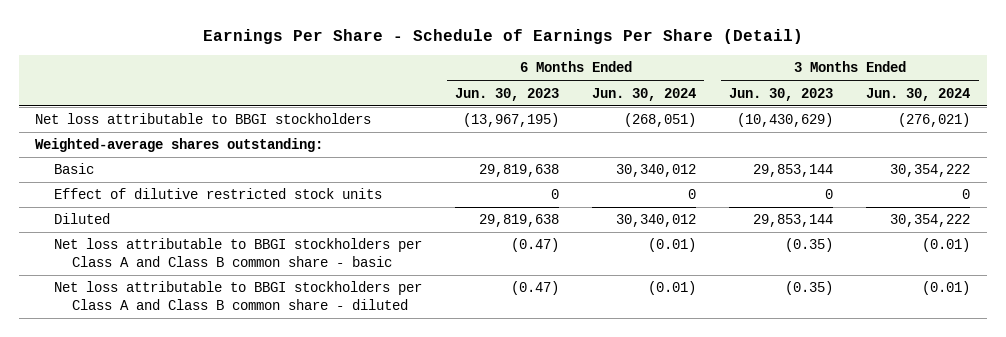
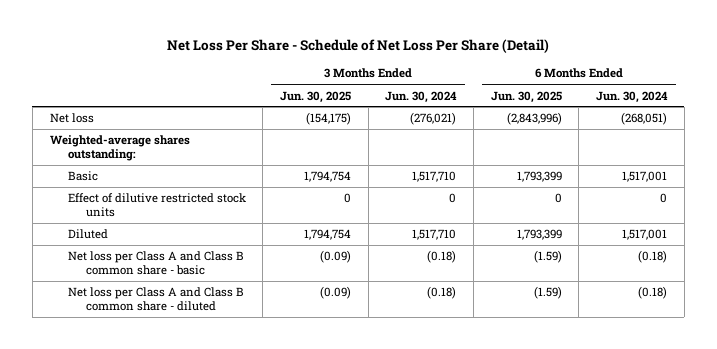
[202,28,803,44] Earnings Per Share - Schedule of Earnings Per Share (Detail) -> [167,39,550,54] Net Loss Per Share - Schedule of Net Loss Per Share (Detail)
[455,87,560,101] Jun. 30, 2023 -> none
[729,87,834,101] Jun. 30, 2023 -> none
none -> [280,90,352,103] Jun. 30, 2025
none -> [490,90,562,103] Jun. 30, 2025
[35,113,372,125] Net loss attributable to BBGI stockholders -> [49,113,94,124] Net loss
[616,164,697,178] 30,340,012 -> [622,171,668,183] 1,517,001
[890,164,971,178] 30,354,222 -> [412,171,457,183] 1,517,710
[616,214,697,228] 30,340,012 -> [622,229,668,241] 1,517,001
[890,214,971,228] 30,354,222 -> [412,229,457,241] 1,517,710
[53,238,422,268] Net loss attributable to BBGI stockholders per Class A and Class B common share - basic -> [67,251,244,275] Net loss per Class A and Class B common share - basic
[648,238,697,253] (0.01) -> [638,250,668,264] (0.18)
[922,238,971,253] (0.01) -> [427,250,457,264] (0.18)
[53,281,422,311] Net loss attributable to BBGI stockholders per Class A and Class B common share - diluted -> [67,287,244,311] Net loss per Class A and Class B common share - diluted
[648,281,697,296] (0.01) -> [638,286,668,300] (0.18)
[922,281,971,296] (0.01) -> [427,286,457,300] (0.18)

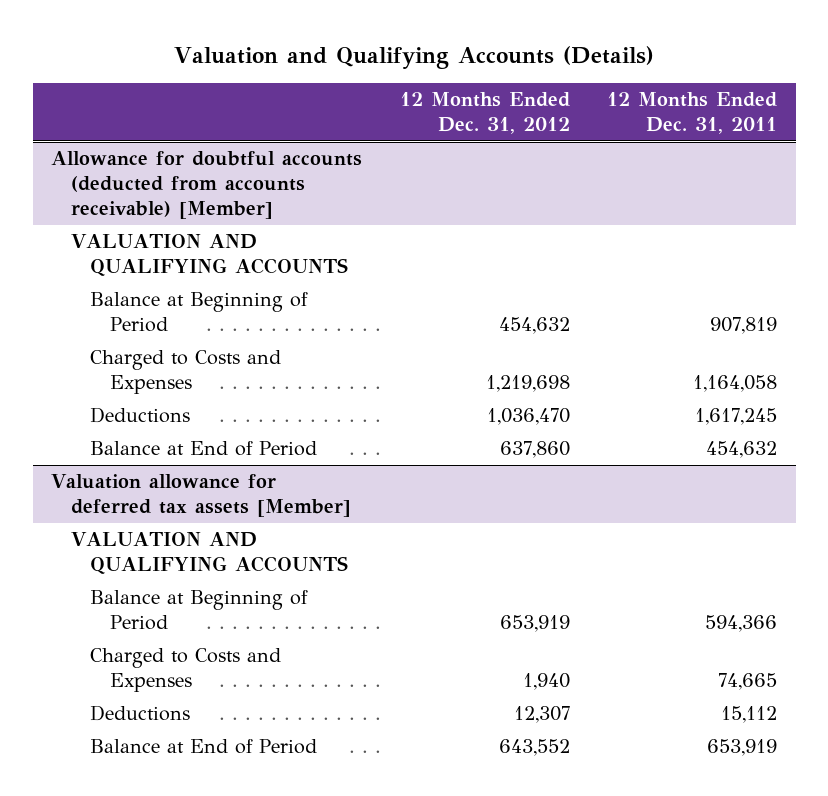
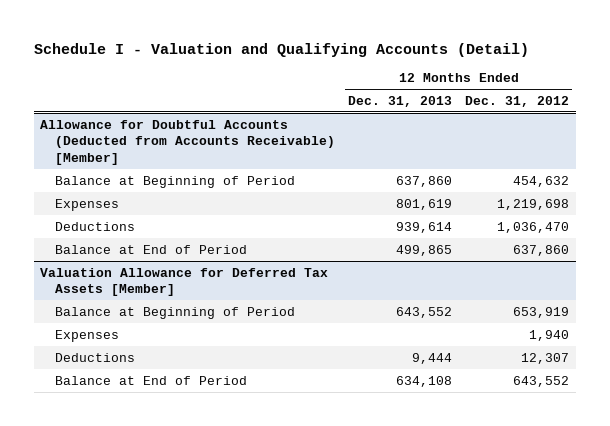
[174,46,655,70] Valuation and Qualifying Accounts (Details) -> [33,42,529,57] Schedule I - Valuation and Qualifying Accounts (Detail)
[606,92,777,135] 12 Months Ended Dec. 31, 2011 -> none
none -> [348,95,453,107] Dec. 31, 2013
[70,234,349,278] VALUATION AND QUALIFYING ACCOUNTS -> none
[51,151,363,220] Allowance for doubtful accounts (deducted from accounts receivable) [Member] -> [40,119,335,166] Allowance for Doubtful Accounts (Deducted from Accounts Receivable) [Member]
[90,350,282,395] Charged to Costs and Expenses -> [54,198,119,211] Expenses
[70,532,349,576] VALUATION AND QUALIFYING ACCOUNTS -> none
[51,474,351,518] Valuation allowance for deferred tax assets [Member] -> [40,267,329,297] Valuation Allowance for Deferred Tax Assets [Member]
[90,648,282,693] Charged to Costs and Expenses -> [54,329,119,342] Expenses

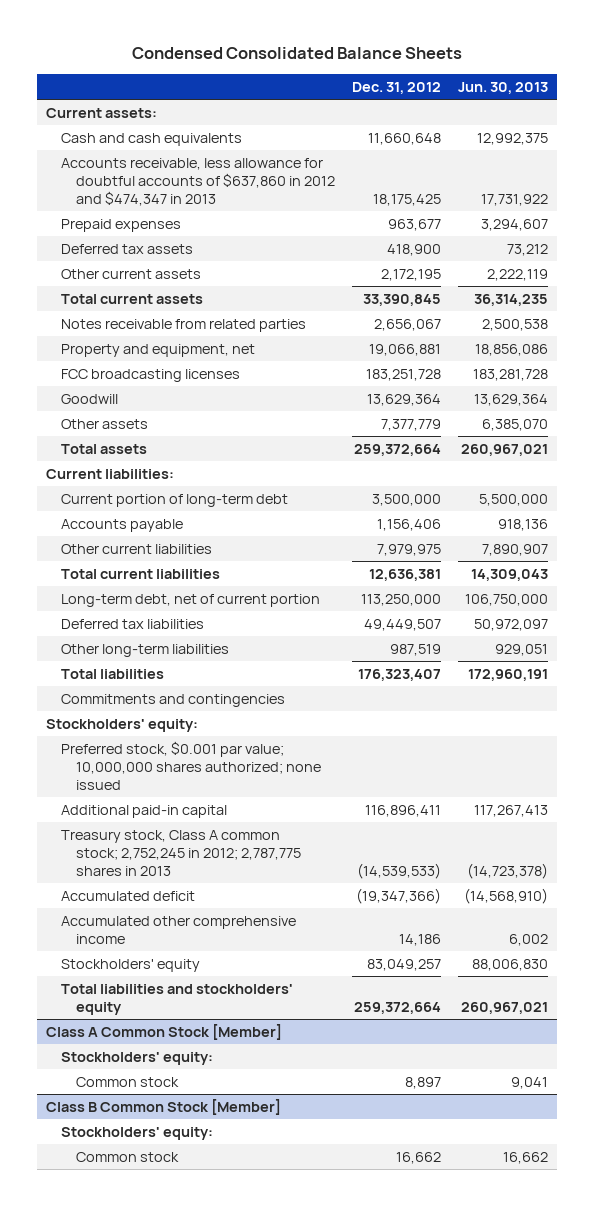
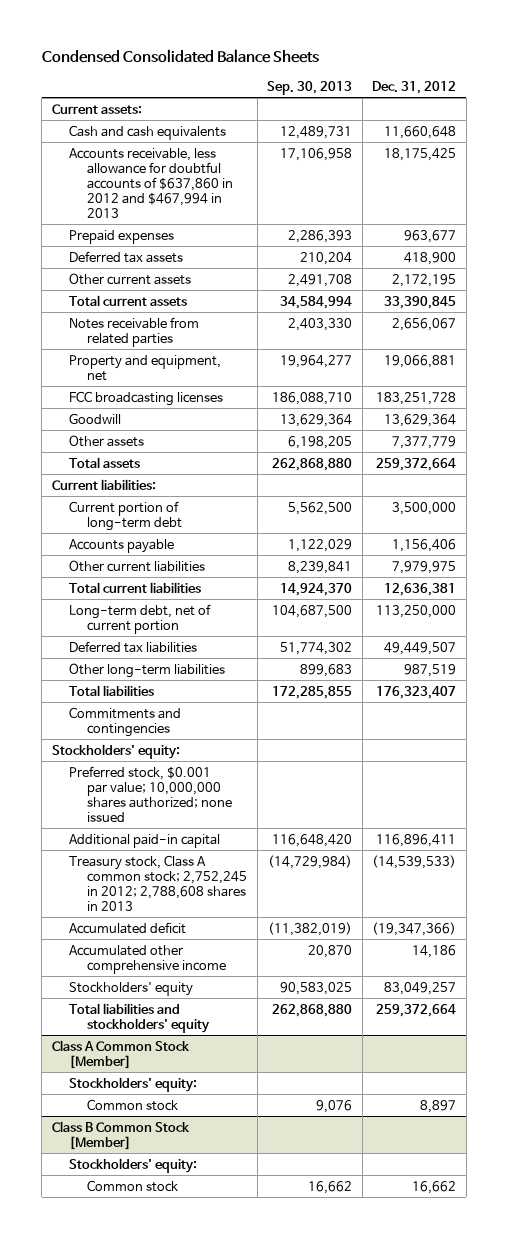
[458,81,549,94] Jun. 30, 2013 -> none
none -> [267,80,353,95] Sep. 30, 2013
[60,157,335,206] Accounts receivable, less allowance for doubtful accounts of $637,860 in 2012 and $474,347 in 2013 -> [69,147,233,218] Accounts receivable, less allowance for doubtful accounts of $637,860 in 2012 and $467,994 in 2013
[60,829,301,876] Treasury stock, Class A common stock; 2,752,245 in 2012; 2,787,775 shares in 2013 -> [69,854,247,911] Treasury stock, Class A common stock; 2,752,245 in 2012; 2,788,608 shares in 2013

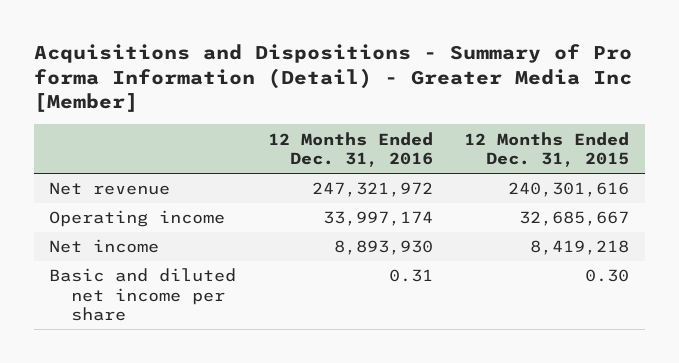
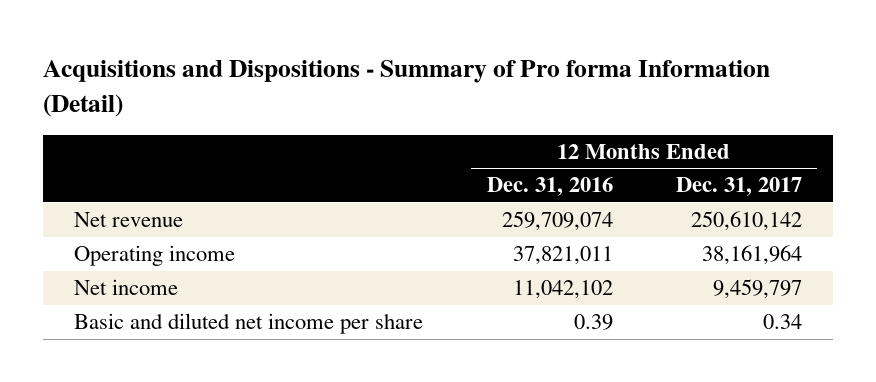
[33,43,632,113] Acquisitions and Dispositions - Summary of Pro forma Information (Detail) - Greater Media Inc [Member] -> [42,60,770,118] Acquisitions and Dispositions - Summary of Pro forma Information (Detail)
[464,131,630,168] 12 Months Ended Dec. 31, 2015 -> none
none -> [675,177,802,197] Dec. 31, 2017
[311,182,433,198] 247,321,972 -> [501,211,613,232] 259,709,074
[322,211,433,227] 33,997,174 -> [512,246,613,266] 37,821,011
[333,240,433,256] 8,893,930 -> [512,280,613,300] 11,042,102
[388,269,433,283] 0.31 -> [573,314,613,331] 0.39

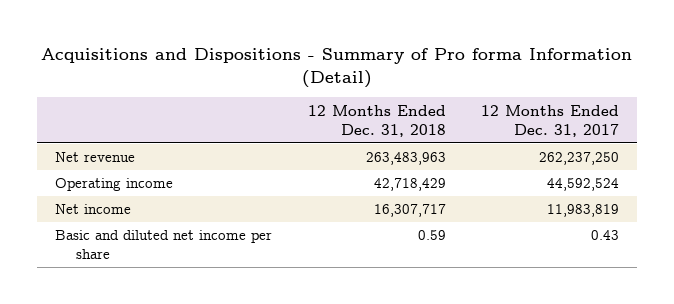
[486,177,613,197] Dec. 31, 2016 -> none
none -> [307,104,446,137] 12 Months Ended Dec. 31, 2018
[690,211,802,232] 250,610,142 -> [539,152,620,166] 262,237,250
[701,245,802,266] 38,161,964 -> [547,178,620,192] 44,592,524
[712,279,802,300] 9,459,797 -> [547,204,620,218] 11,983,819
[762,314,802,330] 0.34 -> [591,230,620,241] 0.43

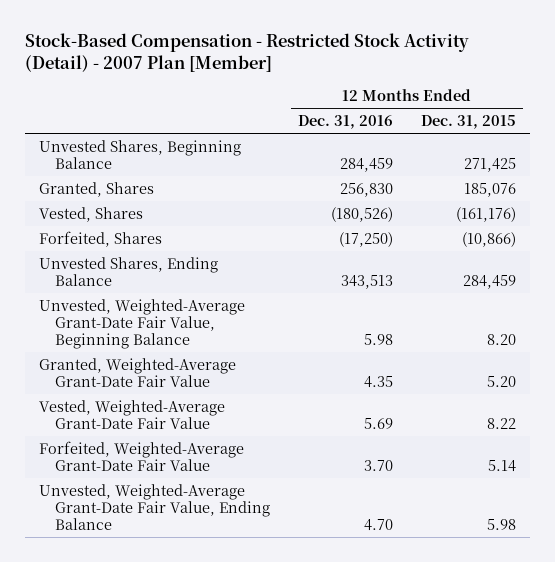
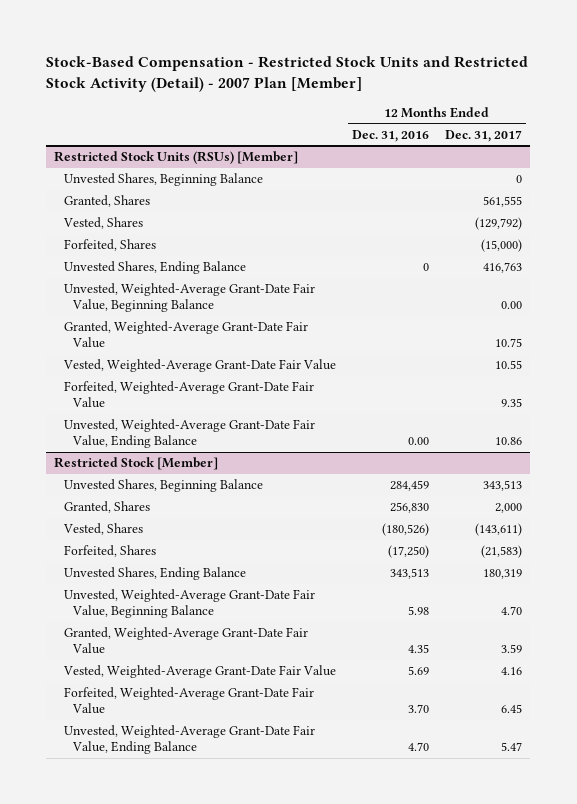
[24,33,469,73] Stock-Based Compensation - Restricted Stock Activity (Detail) - 2007 Plan [Member] -> [46,56,529,92] Stock-Based Compensation - Restricted Stock Units and Restricted Stock Activity (Detail) - 2007 Plan [Member]
[420,114,516,129] Dec. 31, 2015 -> none
none -> [445,129,523,142] Dec. 31, 2017
none -> [54,151,299,165] Restricted Stock Units (RSUs) [Member]
none -> [63,173,263,187] Unvested Shares, Beginning Balance
none -> [63,195,150,208] Granted, Shares
none -> [62,217,143,230] Vested, Shares
none -> [63,239,156,252] Forfeited, Shares
none -> [63,261,246,275] Unvested Shares, Ending Balance
none -> [63,283,315,313] Unvested, Weighted-Average Grant-Date Fair Value, Beginning Balance
none -> [63,321,308,349] Granted, Weighted-Average Grant-Date Fair Value
none -> [62,359,336,373] Vested, Weighted-Average Grant-Date Fair Value
none -> [63,381,314,409] Forfeited, Weighted-Average Grant-Date Fair Value
none -> [63,419,315,449] Unvested, Weighted-Average Grant-Date Fair Value, Ending Balance
none -> [54,457,219,471] Restricted Stock [Member]

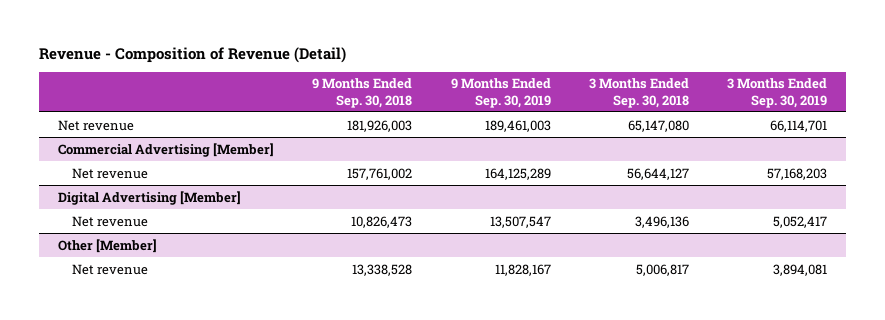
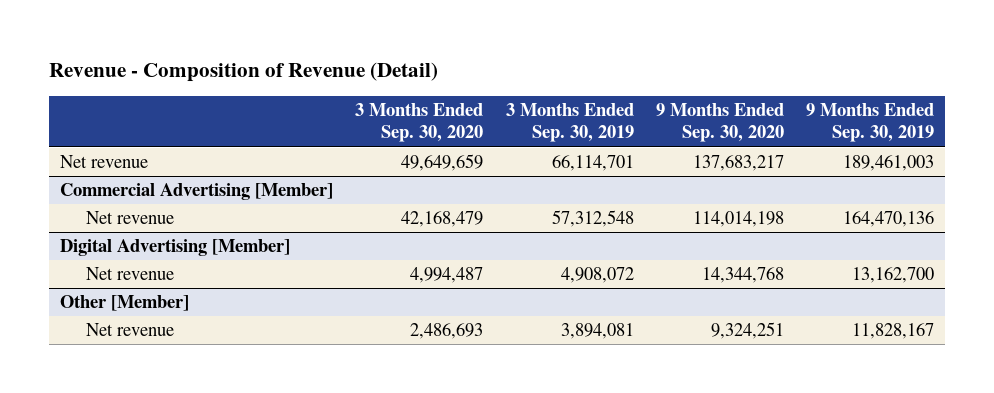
[312,78,413,108] 9 Months Ended Sep. 30, 2018 -> none
[588,78,689,108] 3 Months Ended Sep. 30, 2018 -> none
none -> [355,103,484,143] 3 Months Ended Sep. 30, 2020
none -> [655,103,784,143] 9 Months Ended Sep. 30, 2020
[484,167,551,180] 164,125,289 -> [843,211,935,228] 164,470,136
[767,167,828,180] 57,168,203 -> [551,210,634,228] 57,312,548
[489,215,551,228] 13,507,547 -> [852,267,935,284] 13,162,700
[773,215,828,228] 5,052,417 -> [560,267,634,284] 4,908,072

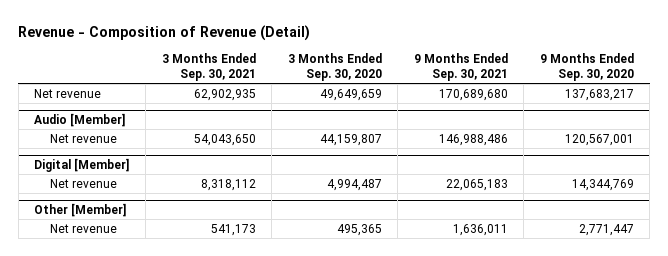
[505,103,634,143] 3 Months Ended Sep. 30, 2019 -> none
[806,103,935,143] 9 Months Ended Sep. 30, 2019 -> none
none -> [161,53,256,81] 3 Months Ended Sep. 30, 2021
none -> [413,53,508,81] 9 Months Ended Sep. 30, 2021
[60,183,334,201] Commercial Advertising [Member] -> none
none -> [34,113,127,128] Audio [Member]
[401,211,484,228] 42,168,479 -> [319,133,382,146] 44,159,807
[692,211,784,228] 114,014,198 -> [564,133,634,146] 120,567,001
[60,239,291,257] Digital Advertising [Member] -> [34,158,131,173] Digital [Member]
[701,267,784,284] 14,344,768 -> [571,178,634,191] 14,344,769
[410,323,484,340] 2,486,693 -> [336,223,382,236] 495,365
[710,322,784,340] 9,324,251 -> [578,223,634,236] 2,771,447

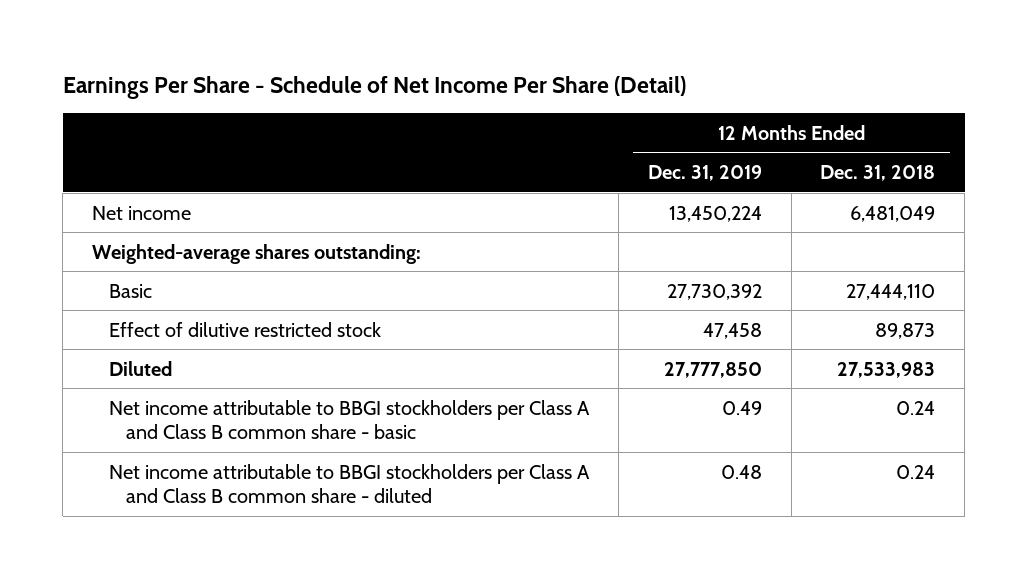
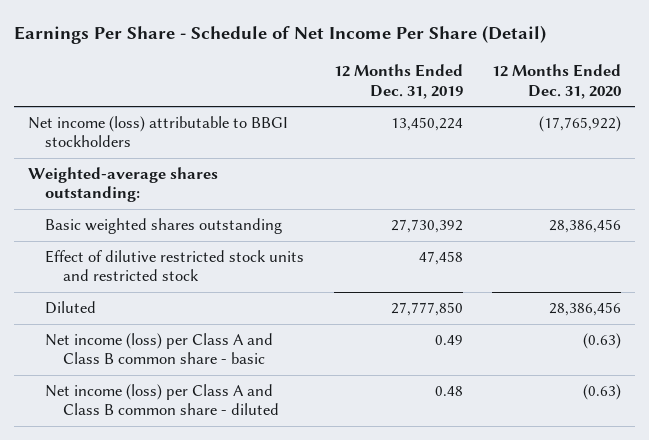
[820,165,936,182] Dec. 31, 2018 -> none
none -> [491,64,621,99] 12 Months Ended Dec. 31, 2020
[92,205,192,220] Net income -> [28,116,289,148] Net income (loss) attributable to BBGI stockholders
[108,283,152,298] Basic -> [45,218,283,235] Basic weighted shares outstanding
[108,321,381,337] Effect of dilutive restricted stock -> [45,250,305,282] Effect of dilutive restricted stock units and restricted stock
[108,399,590,439] Net income attributable to BBGI stockholders per Class A and Class B common share - basic -> [45,333,274,365] Net income (loss) per Class A and Class B common share - basic
[108,463,590,503] Net income attributable to BBGI stockholders per Class A and Class B common share - diluted -> [45,384,279,416] Net income (loss) per Class A and Class B common share - diluted

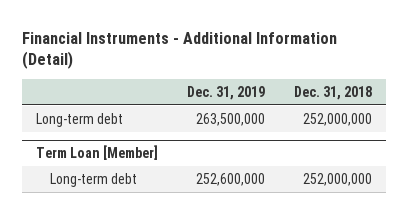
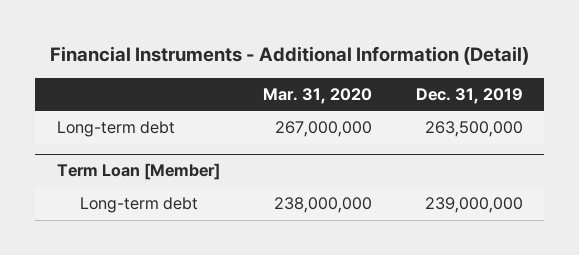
[293,85,372,100] Dec. 31, 2018 -> none
none -> [263,87,373,104] Mar. 31, 2020
[195,172,265,186] 252,600,000 -> [424,197,523,214] 239,000,000

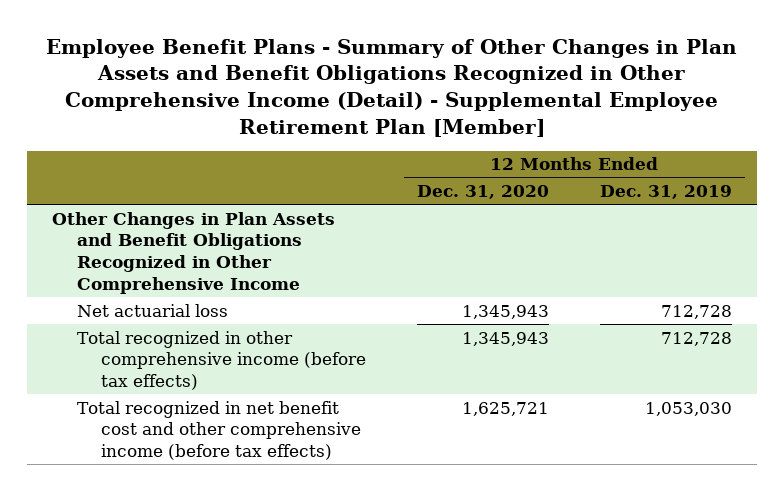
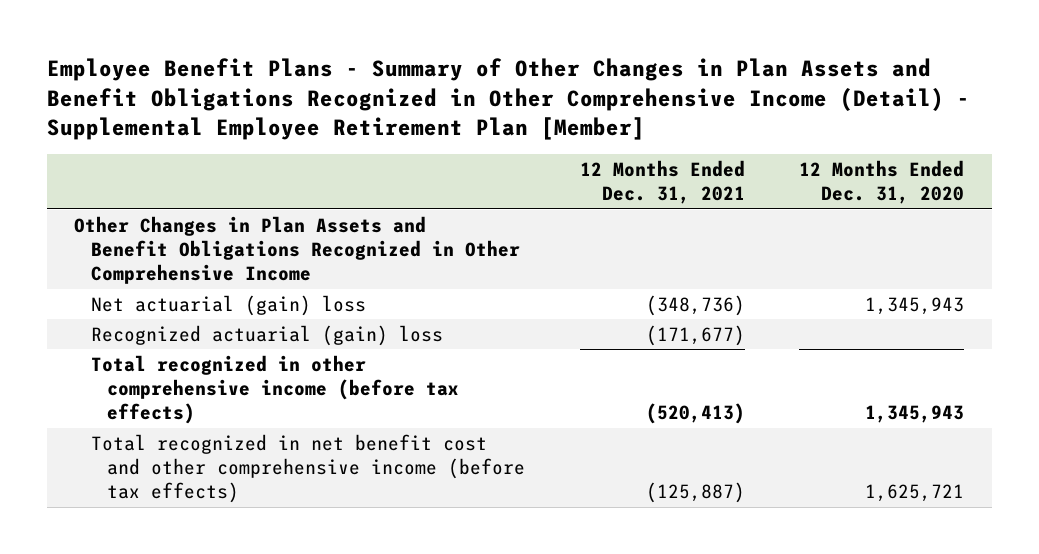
[599,185,732,200] Dec. 31, 2019 -> none
none -> [579,160,745,205] 12 Months Ended Dec. 31, 2021
[76,303,228,317] Net actuarial loss -> [90,294,366,316] Net actuarial (gain) loss
none -> [90,324,443,346] Recognized actuarial (gain) loss

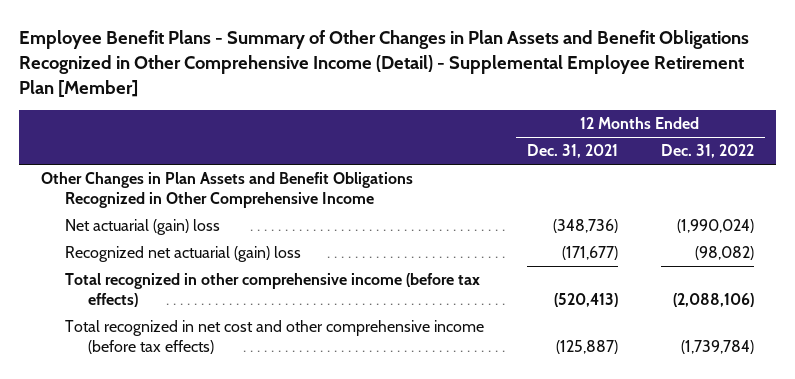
[799,160,965,205] 12 Months Ended Dec. 31, 2020 -> none
none -> [661,144,755,159] Dec. 31, 2022
[90,324,443,346] Recognized actuarial (gain) loss -> [64,246,301,263] Recognized net actuarial (gain) loss
[90,433,526,504] Total recognized in net benefit cost and other comprehensive income (before tax effects) -> [64,320,484,354] Total recognized in net cost and other comprehensive income (before tax effects)

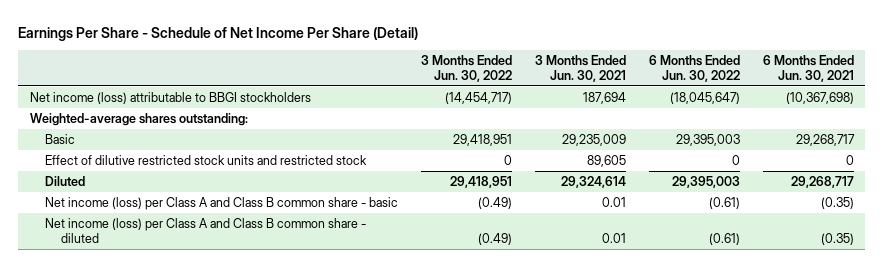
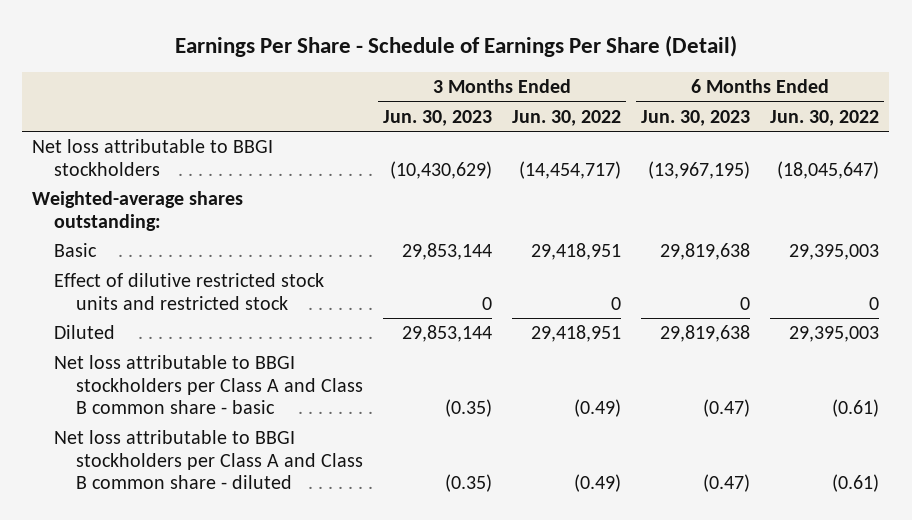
[18,26,419,41] Earnings Per Share - Schedule of Net Income Per Share (Detail) -> [174,34,737,57] Earnings Per Share - Schedule of Earnings Per Share (Detail)
[534,55,626,82] 3 Months Ended Jun. 30, 2021 -> none
[762,55,854,82] 6 Months Ended Jun. 30, 2021 -> none
none -> [383,109,493,126] Jun. 30, 2023
none -> [641,109,751,126] Jun. 30, 2023
[29,92,311,105] Net income (loss) attributable to BBGI stockholders -> [32,139,274,176] Net loss attributable to BBGI stockholders
[45,197,399,211] Net income (loss) per Class A and Class B common share - basic -> [54,355,364,415] Net loss attributable to BBGI stockholders per Class A and Class B common share - basic
[45,218,367,243] Net income (loss) per Class A and Class B common share - diluted -> [54,430,364,490] Net loss attributable to BBGI stockholders per Class A and Class B common share - diluted

